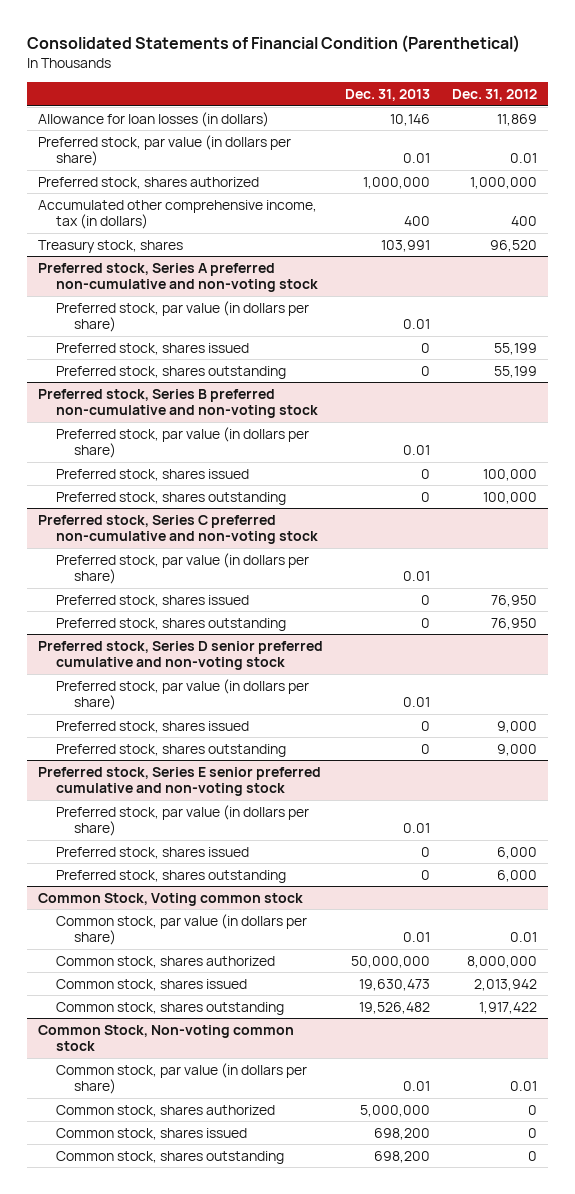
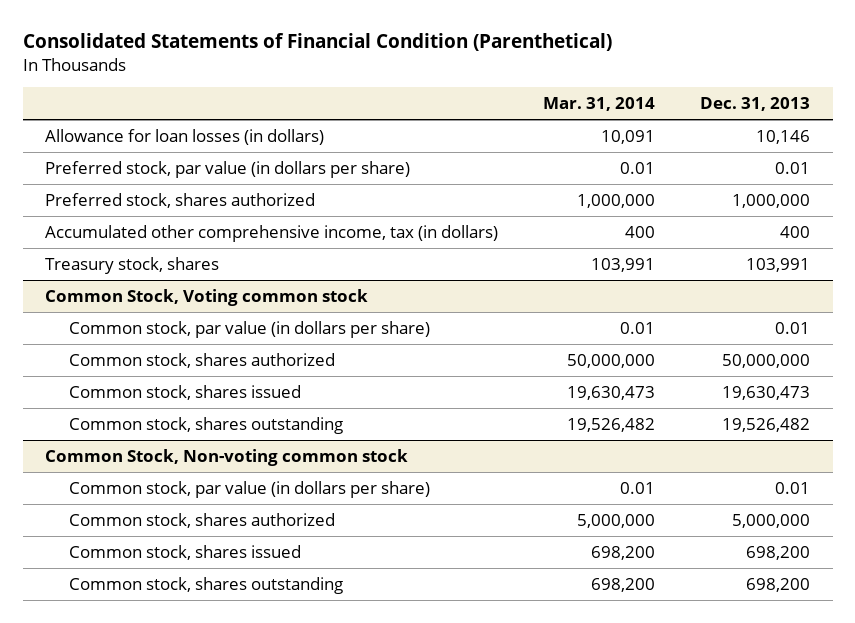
[451,88,537,101] Dec. 31, 2012 -> none
none -> [543,97,656,112] Mar. 31, 2014
[38,262,319,293] Preferred stock, Series A preferred non-cumulative and non-voting stock -> none
[56,300,310,333] Preferred stock, par value (in dollars per share) -> none
[56,342,250,355] Preferred stock, shares issued -> none
[56,365,287,379] Preferred stock, shares outstanding -> none
[38,388,319,419] Preferred stock, Series B preferred non-cumulative and non-voting stock -> none
[56,426,310,459] Preferred stock, par value (in dollars per share) -> none
[56,468,250,481] Preferred stock, shares issued -> none
[56,491,287,505] Preferred stock, shares outstanding -> none
[38,514,319,545] Preferred stock, Series C preferred non-cumulative and non-voting stock -> none
[56,552,310,585] Preferred stock, par value (in dollars per share) -> none
[56,594,250,607] Preferred stock, shares issued -> none
[56,617,287,631] Preferred stock, shares outstanding -> none
[38,640,324,671] Preferred stock, Series D senior preferred cumulative and non-voting stock -> none
[56,678,310,711] Preferred stock, par value (in dollars per share) -> none
[56,720,250,733] Preferred stock, shares issued -> none
[56,743,287,757] Preferred stock, shares outstanding -> none
[38,766,322,797] Preferred stock, Series E senior preferred cumulative and non-voting stock -> none
[56,804,310,837] Preferred stock, par value (in dollars per share) -> none
[56,846,250,859] Preferred stock, shares issued -> none
[56,869,287,883] Preferred stock, shares outstanding -> none

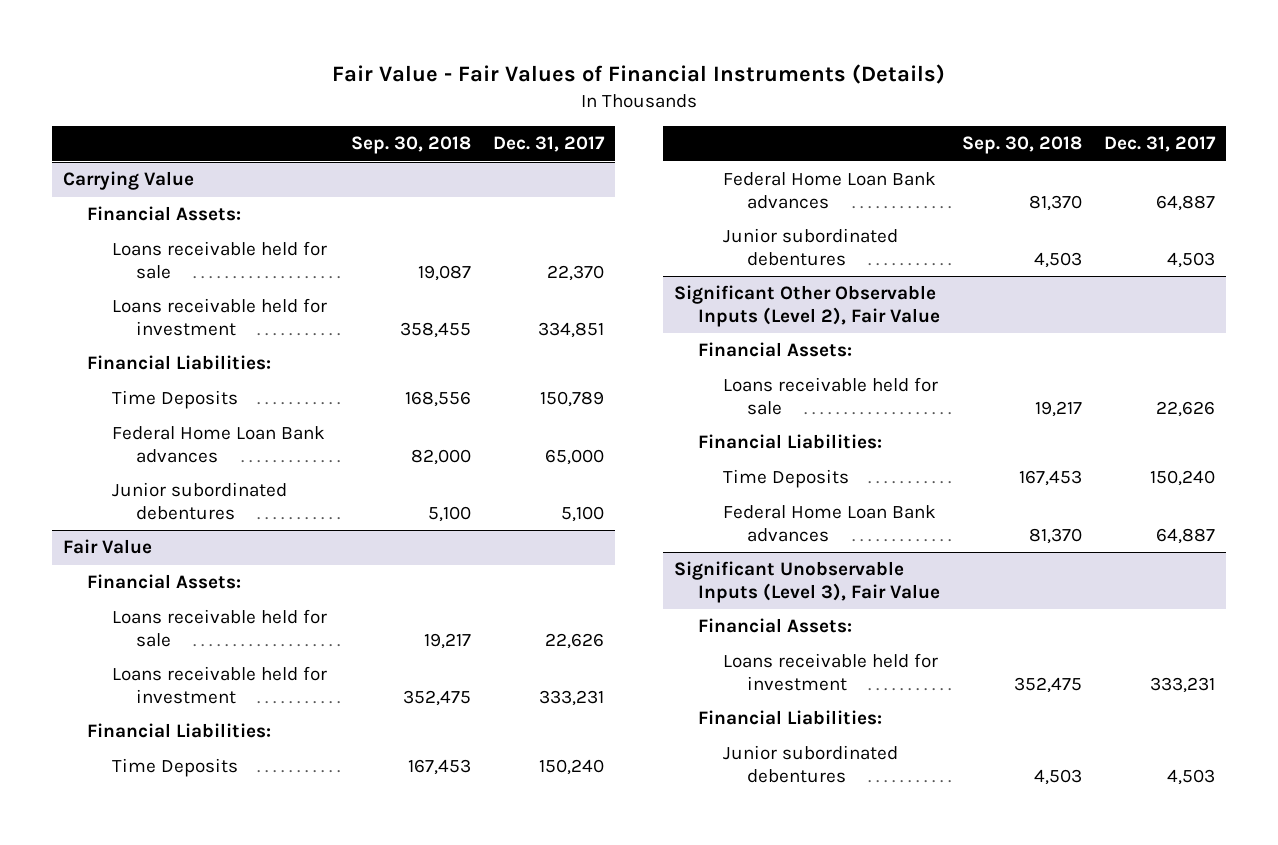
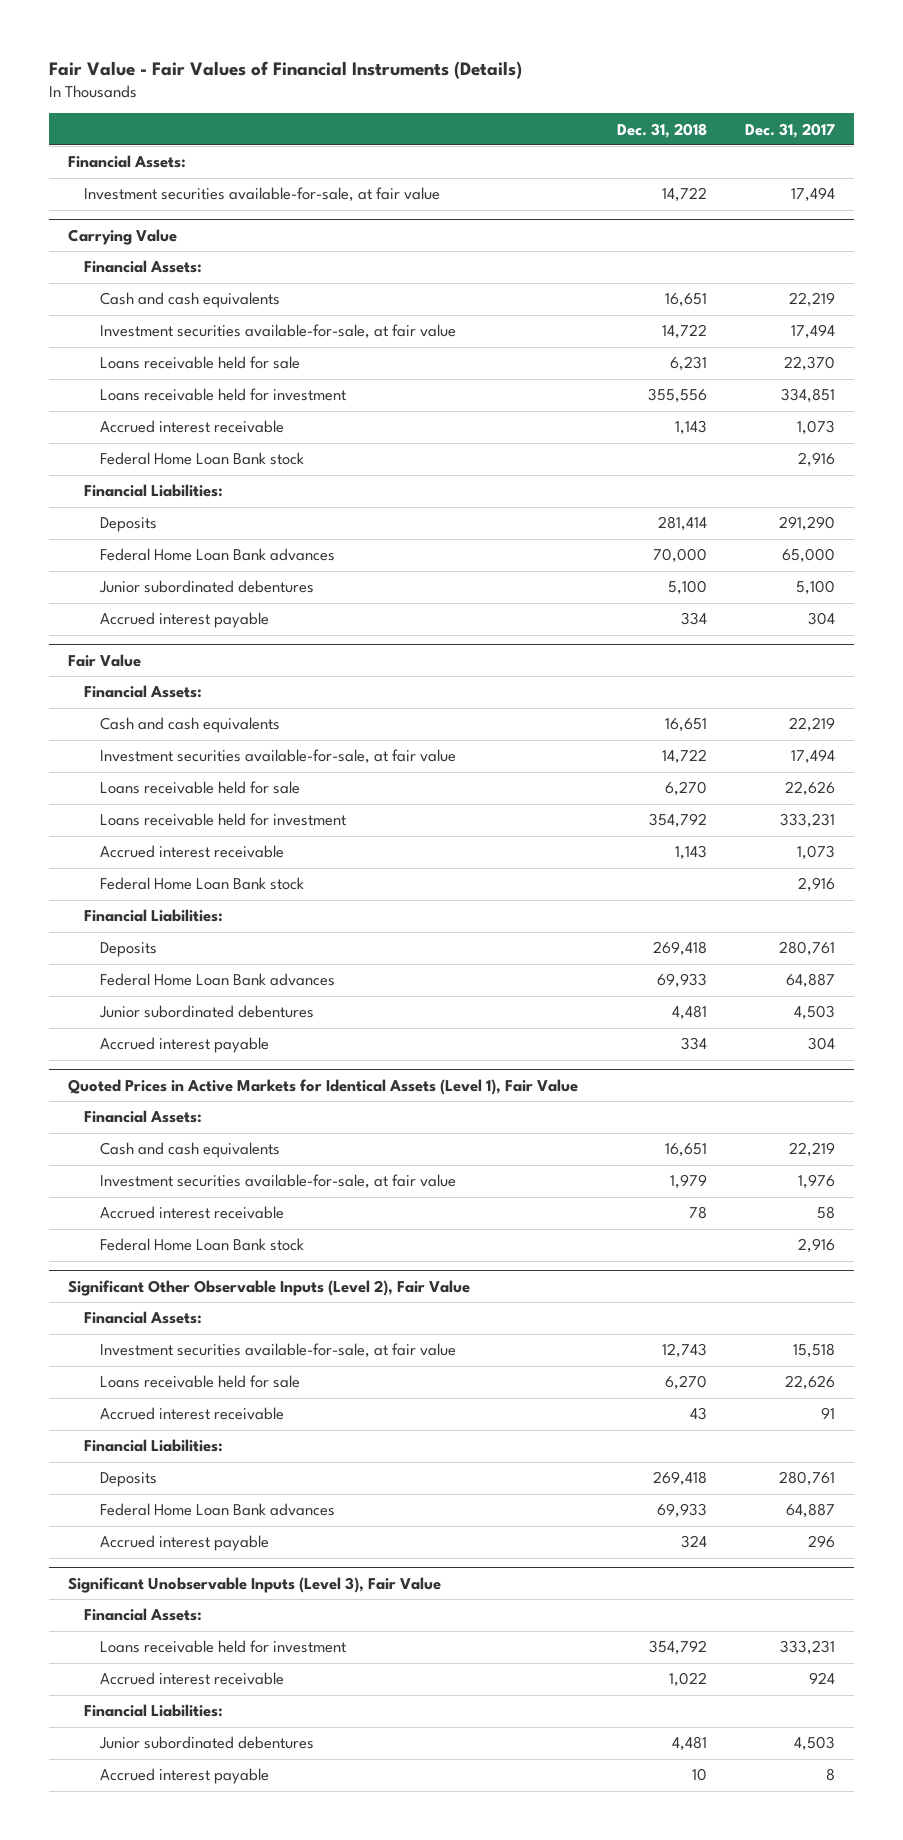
[351,136,472,155] Sep. 30, 2018 -> none
none -> [616,122,707,138] Dec. 31, 2018
none -> [68,155,187,169] Financial Assets:
none -> [84,187,441,203] Investment securities available-for-sale, at fair value
none -> [99,292,280,309] Cash and cash equivalents
none -> [99,324,456,340] Investment securities available-for-sale, at fair value
none -> [99,420,284,434] Accrued interest receivable
none -> [99,452,304,466] Federal Home Loan Bank stock
[111,390,238,410] Time Deposits -> [99,517,157,533] Deposits
[540,391,605,408] 150,789 -> [778,516,835,532] 291,290
none -> [99,612,269,629] Accrued interest payable
none -> [99,717,280,734] Cash and cash equivalents
none -> [99,749,456,765] Investment securities available-for-sale, at fair value
none -> [99,845,284,859] Accrued interest receivable
none -> [99,877,304,891] Federal Home Loan Bank stock
[111,758,238,778] Time Deposits -> [99,942,157,958] Deposits
[539,759,605,776] 150,240 -> [778,941,835,957] 280,761
none -> [99,1037,269,1054] Accrued interest payable
none -> [68,1078,579,1095] Quoted Prices in Active Markets for Identical Assets (Level 1), Fair Value
none -> [84,1110,203,1124] Financial Assets:
none -> [99,1142,280,1159] Cash and cash equivalents
none -> [99,1174,456,1190] Investment securities available-for-sale, at fair value
none -> [99,1206,284,1220] Accrued interest receivable
none -> [99,1238,304,1252] Federal Home Loan Bank stock
none -> [99,1343,456,1359] Investment securities available-for-sale, at fair value
none -> [99,1407,284,1421] Accrued interest receivable
[722,469,849,489] Time Deposits -> [99,1472,157,1488] Deposits
[1150,470,1216,487] 150,240 -> [778,1471,835,1487] 280,761
none -> [99,1535,269,1552] Accrued interest payable
none -> [99,1672,284,1686] Accrued interest receivable
none -> [99,1768,269,1785] Accrued interest payable

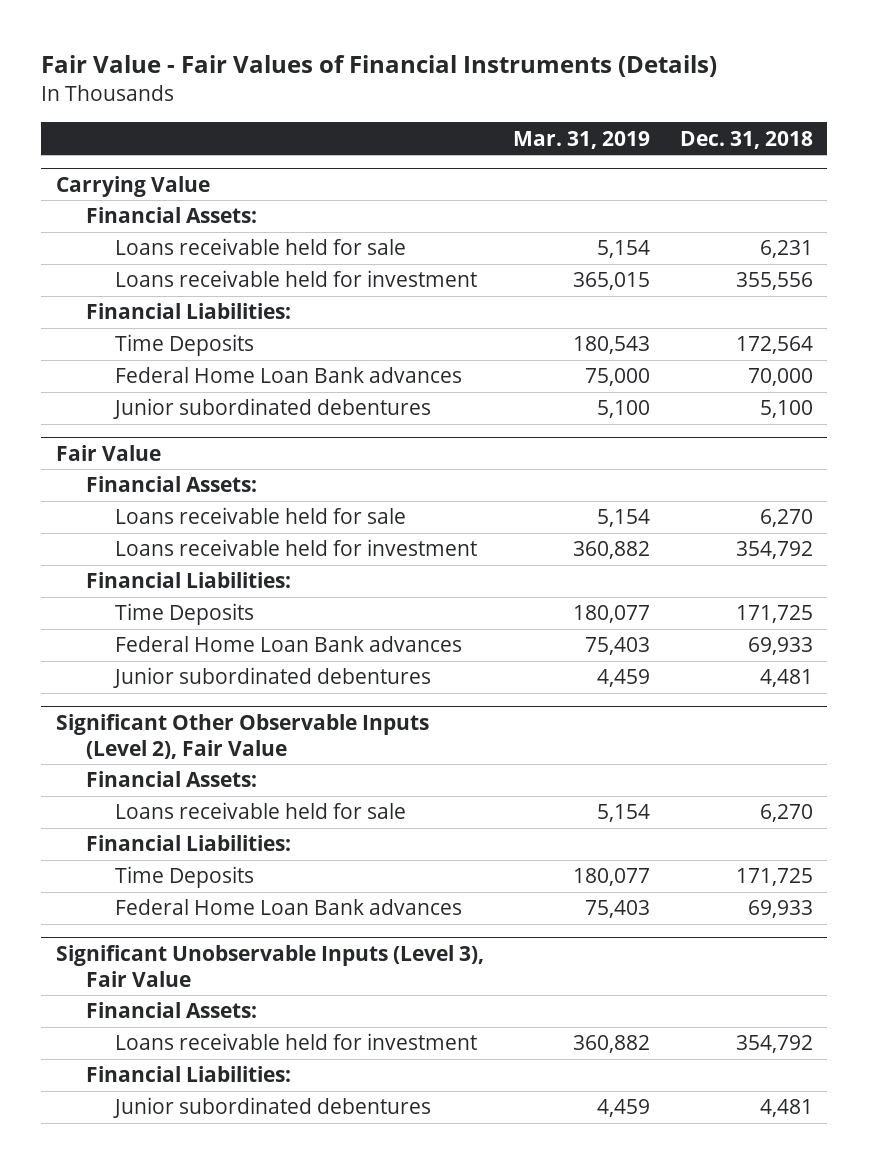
[744,122,835,138] Dec. 31, 2017 -> none
none -> [513,130,651,149] Mar. 31, 2019
[68,155,187,169] Financial Assets: -> none
[84,187,441,203] Investment securities available-for-sale, at fair value -> none
[99,292,280,309] Cash and cash equivalents -> none
[99,324,456,340] Investment securities available-for-sale, at fair value -> none
[99,420,284,434] Accrued interest receivable -> none
[99,452,304,466] Federal Home Loan Bank stock -> none
[99,517,157,533] Deposits -> [115,334,255,357] Time Deposits
[657,516,707,532] 281,414 -> [735,336,813,355] 172,564
[99,612,269,629] Accrued interest payable -> none
[99,717,280,734] Cash and cash equivalents -> none
[99,749,456,765] Investment securities available-for-sale, at fair value -> none
[99,845,284,859] Accrued interest receivable -> none
[99,877,304,891] Federal Home Loan Bank stock -> none
[99,942,157,958] Deposits -> [115,603,255,626] Time Deposits
[652,941,707,957] 269,418 -> [735,605,813,624] 171,725
[99,1037,269,1054] Accrued interest payable -> none
[68,1078,579,1095] Quoted Prices in Active Markets for Identical Assets (Level 1), Fair Value -> none
[84,1110,203,1124] Financial Assets: -> none
[99,1142,280,1159] Cash and cash equivalents -> none
[99,1174,456,1190] Investment securities available-for-sale, at fair value -> none
[99,1206,284,1220] Accrued interest receivable -> none
[99,1238,304,1252] Federal Home Loan Bank stock -> none
[99,1343,456,1359] Investment securities available-for-sale, at fair value -> none
[99,1407,284,1421] Accrued interest receivable -> none
[99,1472,157,1488] Deposits -> [115,866,255,889] Time Deposits
[652,1471,707,1487] 269,418 -> [735,868,813,887] 171,725
[99,1535,269,1552] Accrued interest payable -> none
[99,1672,284,1686] Accrued interest receivable -> none
[99,1768,269,1785] Accrued interest payable -> none

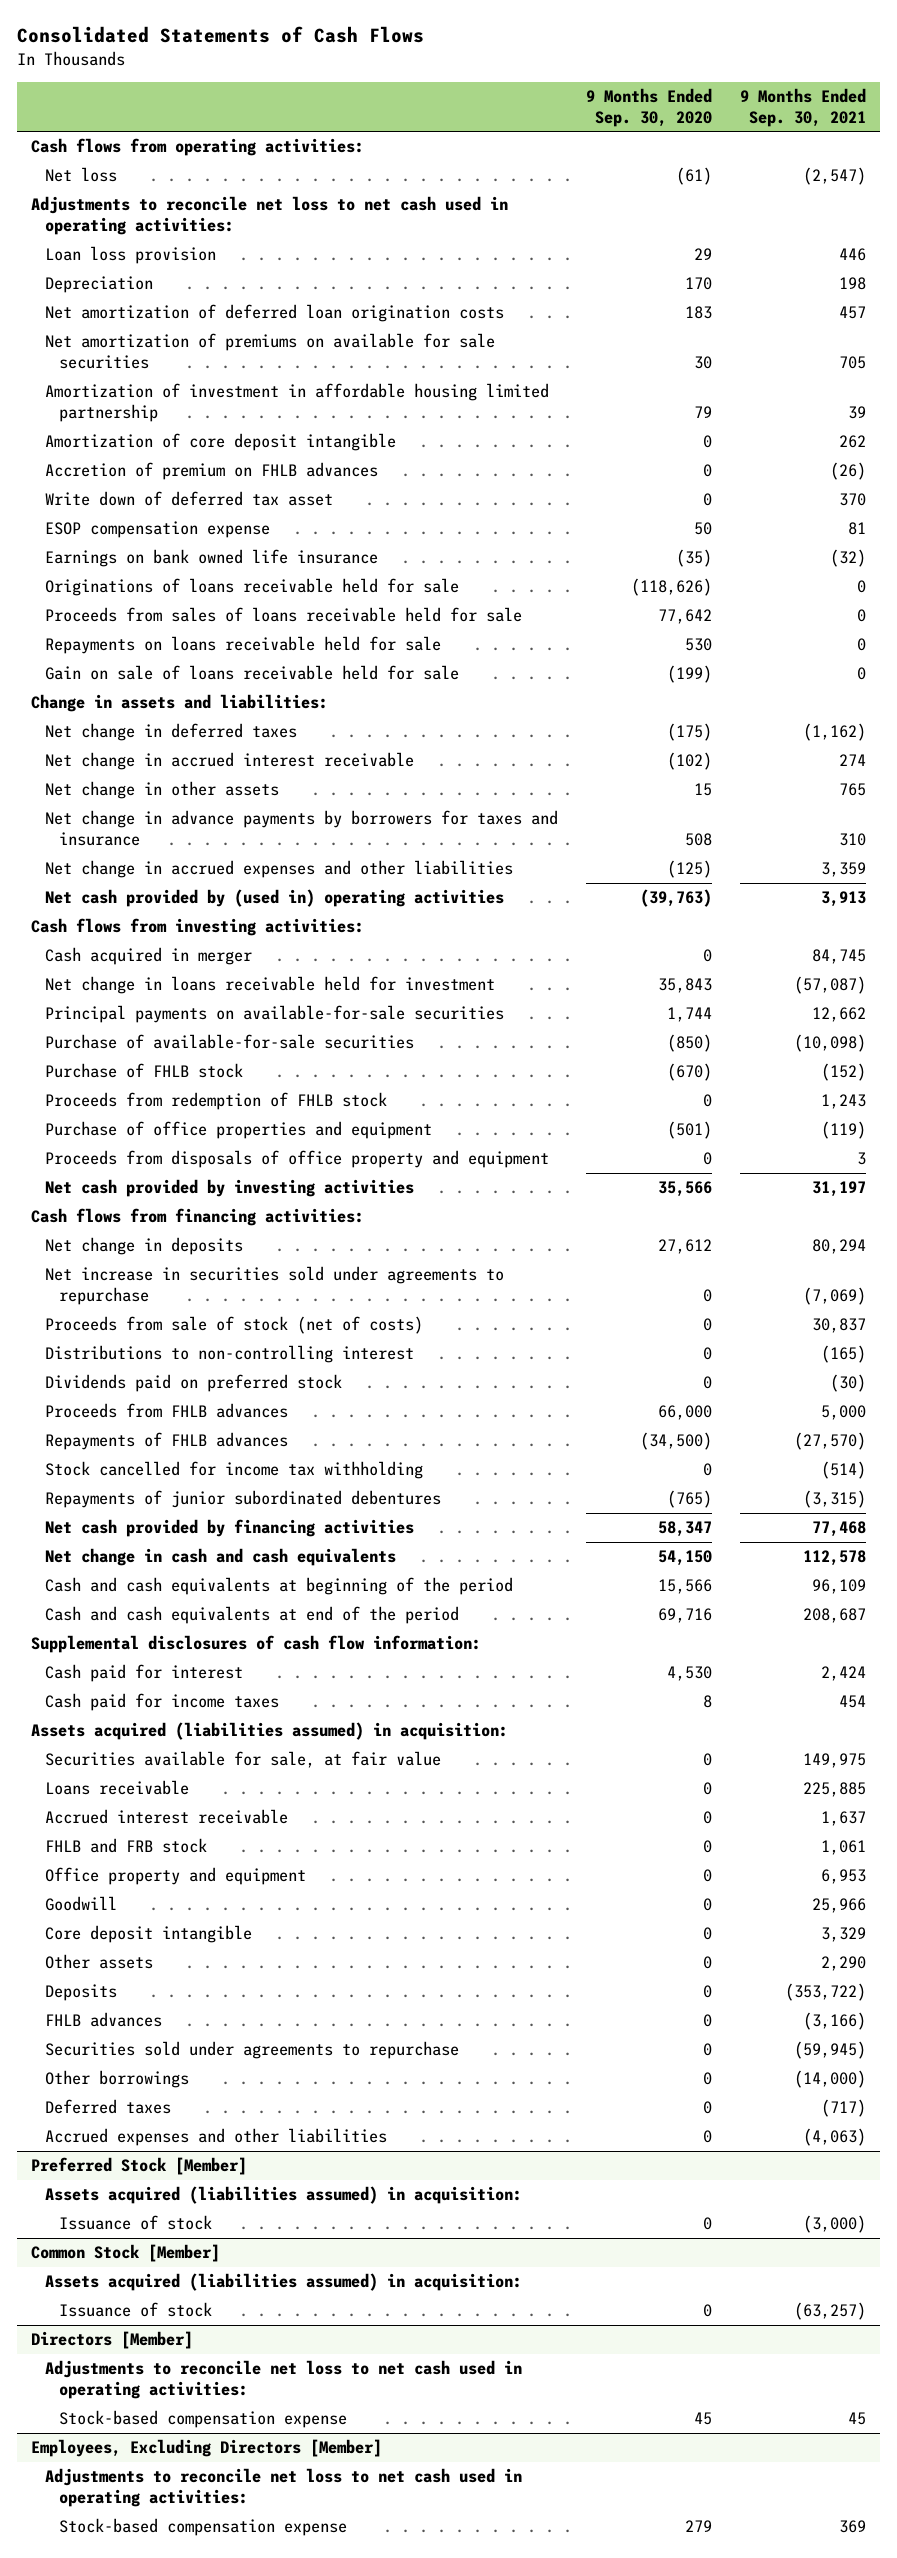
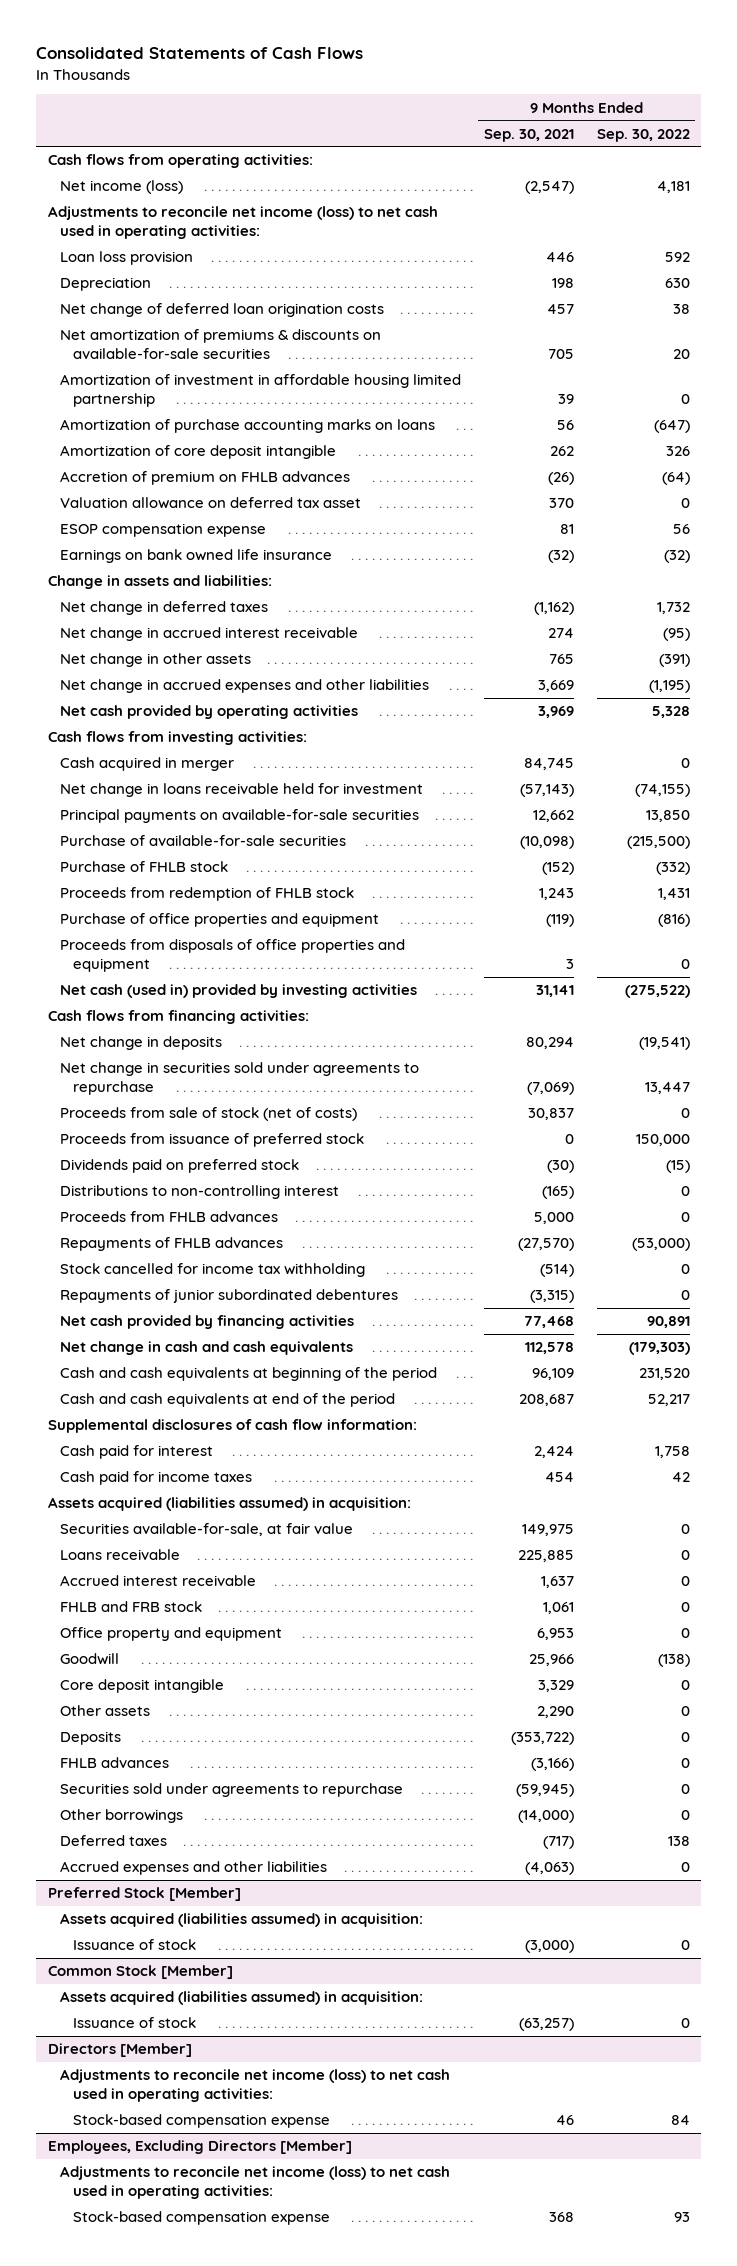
[585,87,712,127] 9 Months Ended Sep. 30, 2020 -> none
none -> [596,128,690,142] Sep. 30, 2022
[44,167,117,183] Net loss -> [60,180,184,195] Net income (loss)
[30,196,508,236] Adjustments to reconcile net loss to net cash used in operating activities: -> [47,206,438,240] Adjustments to reconcile net income (loss) to net cash used in operating activities:
[44,304,504,323] Net amortization of deferred loan origination costs -> [60,303,385,318] Net change of deferred loan origination costs
[44,333,495,370] Net amortization of premiums on available for sale securities -> [60,329,382,360] Net amortization of premiums & discounts on available-for-sale securities
none -> [60,419,436,434] Amortization of purchase accounting marks on loans
[44,491,333,507] Write down of deferred tax asset -> [60,497,362,510] Valuation allowance on deferred tax asset
[44,578,459,597] Originations of loans receivable held for sale -> none
[44,607,522,623] Proceeds from sales of loans receivable held for sale -> none
[44,636,441,655] Repayments on loans receivable held for sale -> none
[44,665,459,681] Gain on sale of loans receivable held for sale -> none
[44,810,558,847] Net change in advance payments by borrowers for taxes and insurance -> none
[820,862,866,878] 3,359 -> [537,680,574,693] 3,669
[44,889,504,908] Net cash provided by (used in) operating activities -> [60,705,359,720] Net cash provided by operating activities
[820,891,866,908] 3,913 -> [537,706,574,719] 3,969
[793,976,866,995] (57,087) -> [519,784,574,798] (57,143)
[44,1150,549,1169] Proceeds from disposals of office property and equipment -> [60,939,406,973] Proceeds from disposals of office properties and equipment
[44,1179,414,1198] Net cash provided by investing activities -> [60,984,418,999] Net cash (used in) provided by investing activities
[811,1181,866,1198] 31,197 -> [535,985,574,998] 31,141
[44,1266,504,1306] Net increase in securities sold under agreements to repurchase -> [60,1062,420,1096] Net change in securities sold under agreements to repurchase
none -> [60,1133,365,1148] Proceeds from issuance of preferred stock
[44,1345,414,1364] Distributions to non-controlling interest -> [60,1185,340,1200] Distributions to non-controlling interest
[44,1751,441,1769] Securities available for sale, at fair value -> [60,1523,354,1537] Securities available-for-sale, at fair value
[44,2360,522,2400] Adjustments to reconcile net loss to net cash used in operating activities: -> [60,2069,451,2103] Adjustments to reconcile net income (loss) to net cash used in operating activities:
[847,2412,866,2426] 45 -> [555,2115,574,2126] 46
[44,2468,522,2508] Adjustments to reconcile net loss to net cash used in operating activities: -> [60,2166,451,2200] Adjustments to reconcile net income (loss) to net cash used in operating activities:
[838,2520,866,2534] 369 -> [548,2212,574,2223] 368

